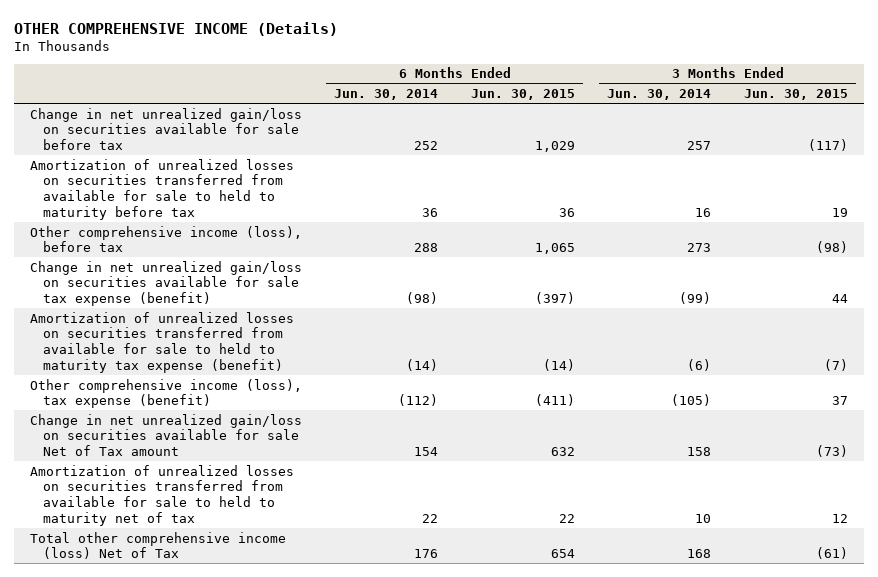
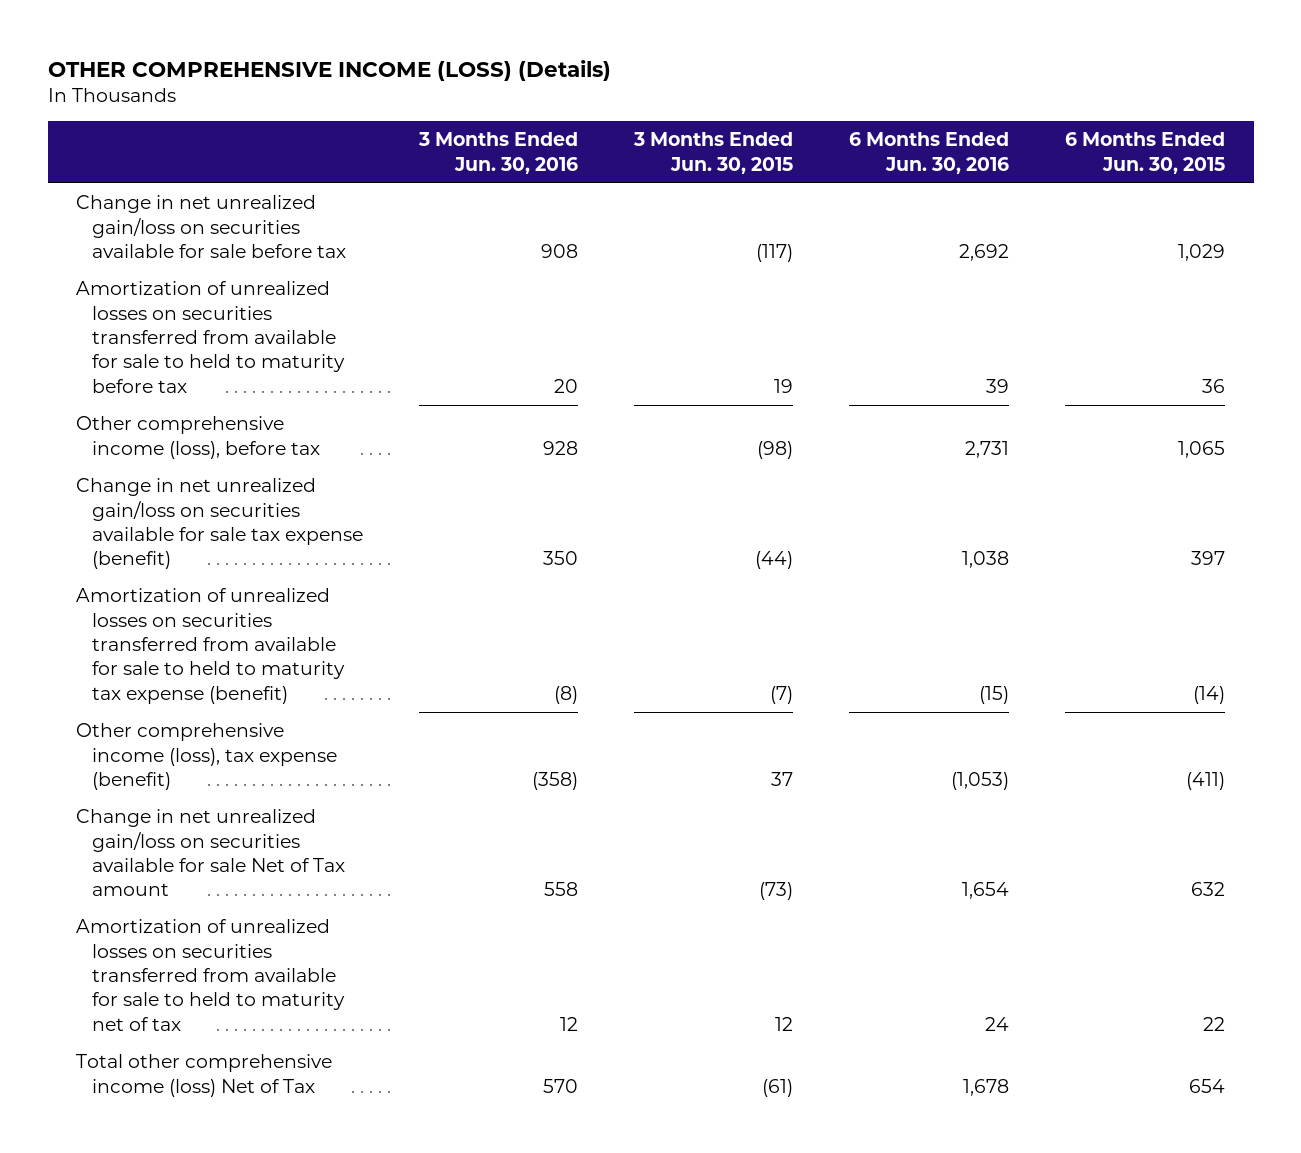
[13,21,338,36] OTHER COMPREHENSIVE INCOME (Details) -> [47,59,611,81] OTHER COMPREHENSIVE INCOME (LOSS) (Details)
[334,89,439,101] Jun. 30, 2014 -> none
[607,89,712,101] Jun. 30, 2014 -> none
none -> [418,132,579,174] 3 Months Ended Jun. 30, 2016
none -> [849,132,1010,174] 6 Months Ended Jun. 30, 2016
[534,292,575,305] (397) -> [1191,551,1226,566] 397
[831,294,848,304] 44 -> [755,551,794,570] (44)

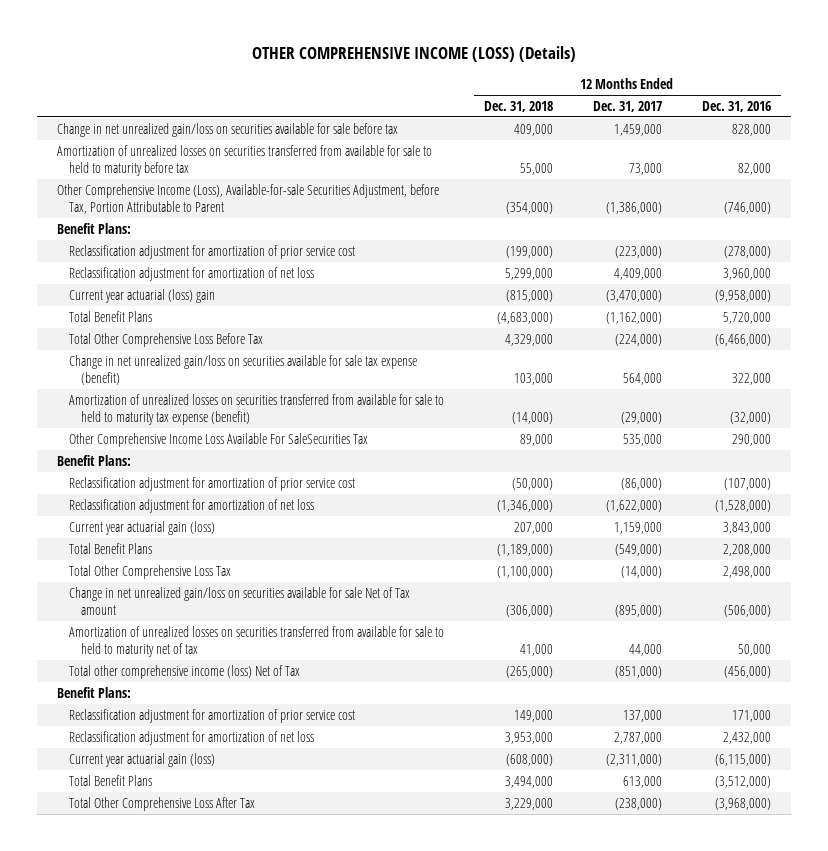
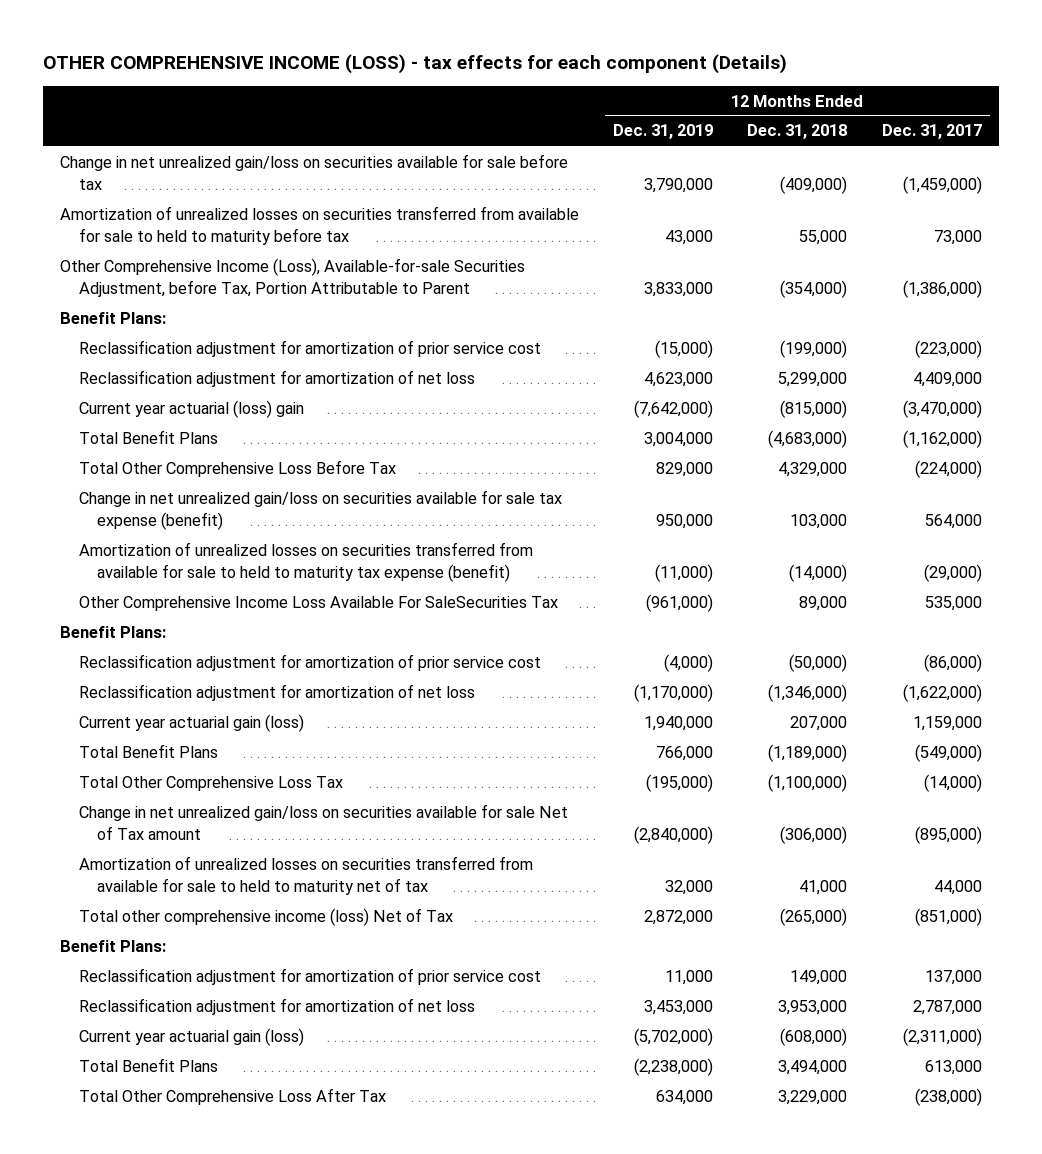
[251,46,576,63] OTHER COMPREHENSIVE INCOME (LOSS) (Details) -> [43,53,788,74] OTHER COMPREHENSIVE INCOME (LOSS) - tax effects for each component (Details)
[701,101,771,113] Dec. 31, 2016 -> none
none -> [613,124,714,140] Dec. 31, 2019
[514,123,554,136] 409,000 -> [780,175,848,194] (409,000)
[613,123,662,136] 1,459,000 -> [902,175,982,194] (1,459,000)

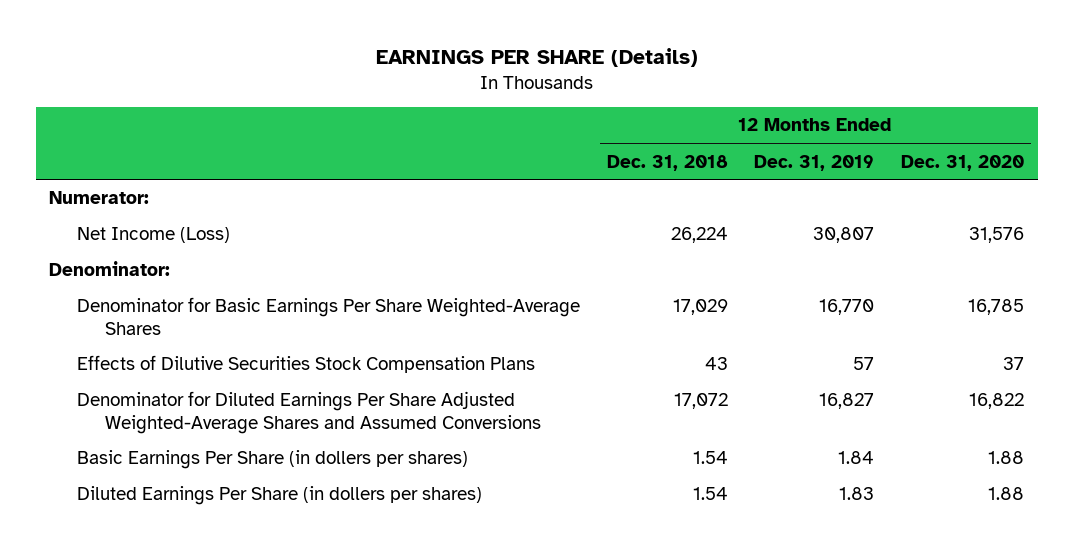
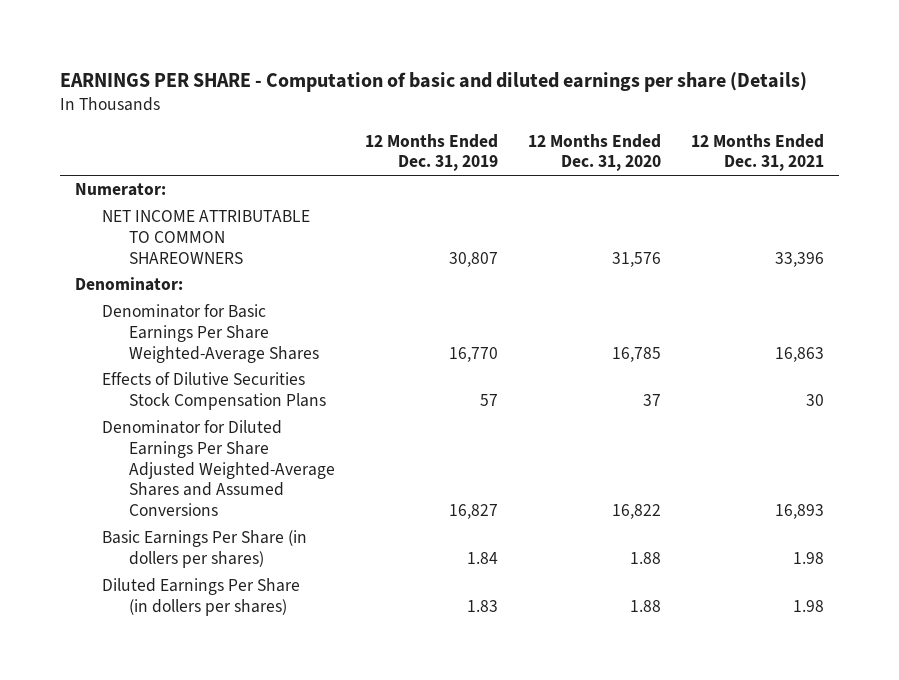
[375,48,698,68] EARNINGS PER SHARE (Details) -> [59,71,807,92] EARNINGS PER SHARE - Computation of basic and diluted earnings per share (Details)
[606,154,728,171] Dec. 31, 2018 -> none
none -> [691,133,825,172] 12 Months Ended Dec. 31, 2021
[77,227,231,244] Net Income (Loss) -> [101,210,310,264] NET INCOME ATTRIBUTABLE TO COMMON SHAREOWNERS

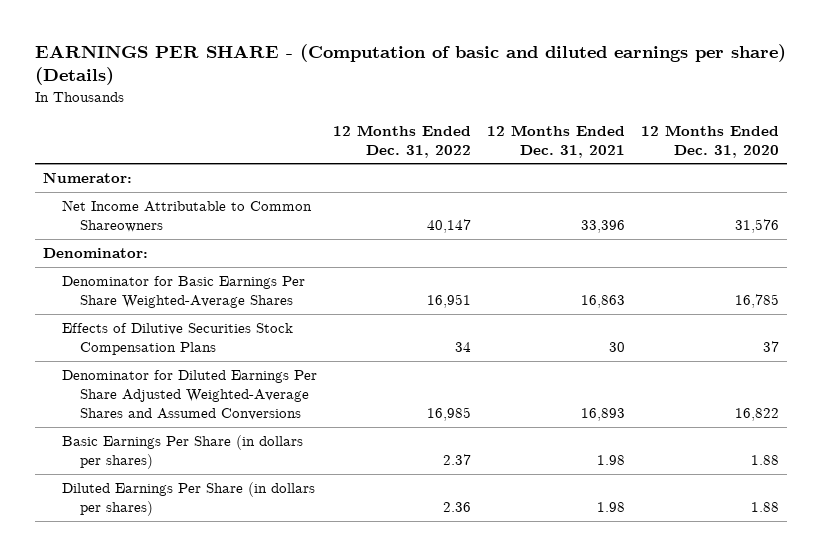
[59,71,807,92] EARNINGS PER SHARE - Computation of basic and diluted earnings per share (Details) -> [34,44,786,86] EARNINGS PER SHARE - (Computation of basic and diluted earnings per share) (Details)
[365,133,499,172] 12 Months Ended Dec. 31, 2019 -> none
none -> [332,124,471,158] 12 Months Ended Dec. 31, 2022
[101,210,310,264] NET INCOME ATTRIBUTABLE TO COMMON SHAREOWNERS -> [61,200,312,233] Net Income Attributable to Common Shareowners
[101,530,307,568] Basic Earnings Per Share (in dollers per shares) -> [61,435,303,470] Basic Earnings Per Share (in dollars per shares)
[101,578,300,616] Diluted Earnings Per Share (in dollers per shares) -> [61,482,315,517] Diluted Earnings Per Share (in dollars per shares)

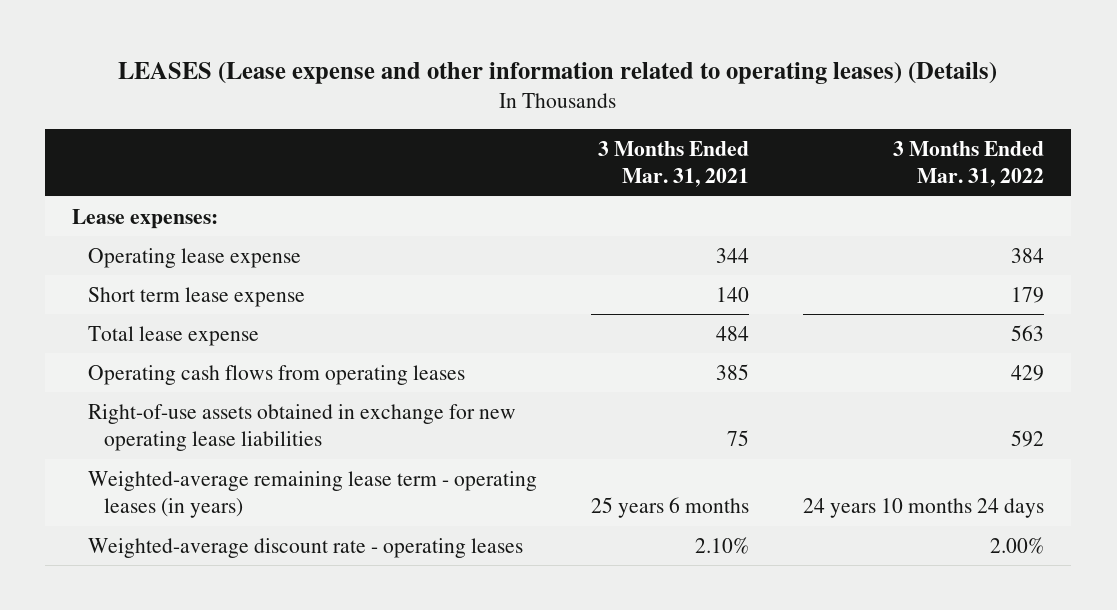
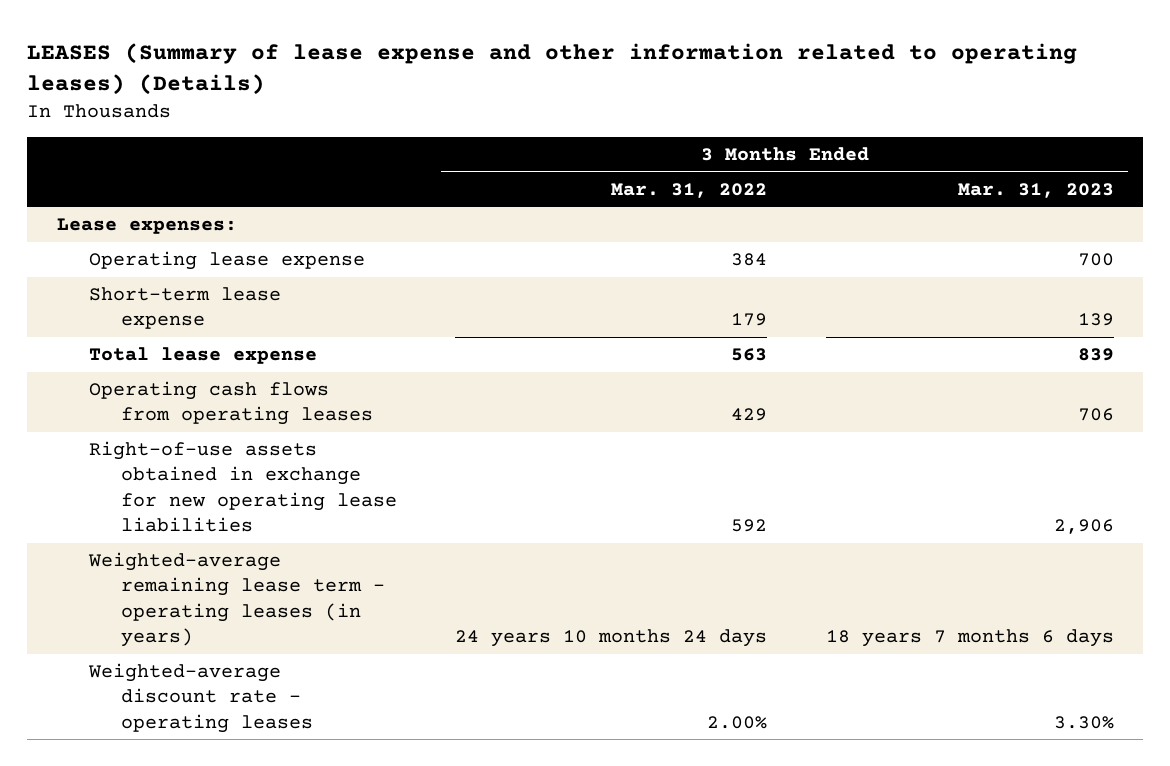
[118,61,998,84] LEASES (Lease expense and other information related to operating leases) (Details) -> [27,42,1078,95] LEASES (Summary of lease expense and other information related to operating leases) (Details)
[598,140,750,187] 3 Months Ended Mar. 31, 2021 -> none
none -> [957,183,1114,199] Mar. 31, 2023
[88,286,306,307] Short term lease expense -> [88,287,281,330] Short-term lease expense

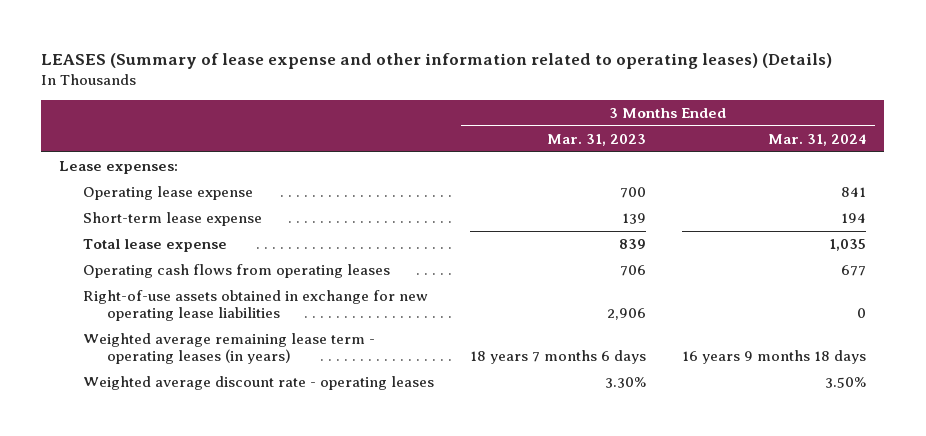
[611,183,768,199] Mar. 31, 2022 -> none
none -> [768,134,867,147] Mar. 31, 2024
[87,552,385,648] Weighted-average remaining lease term - operating leases (in years) -> [83,333,376,365] Weighted average remaining lease term - operating leases (in years)
[87,663,313,733] Weighted-average discount rate - operating leases -> [83,376,435,391] Weighted average discount rate - operating leases

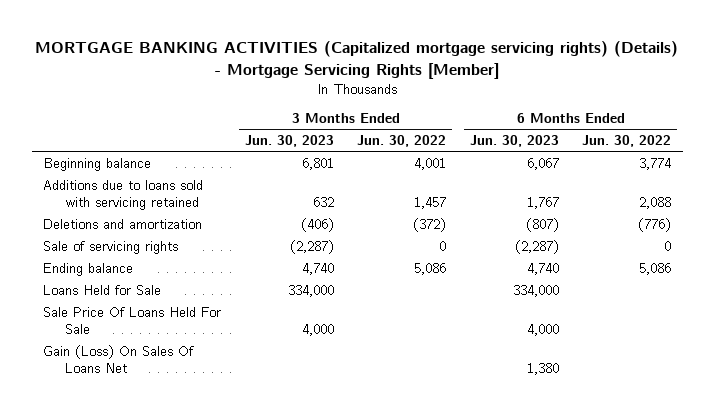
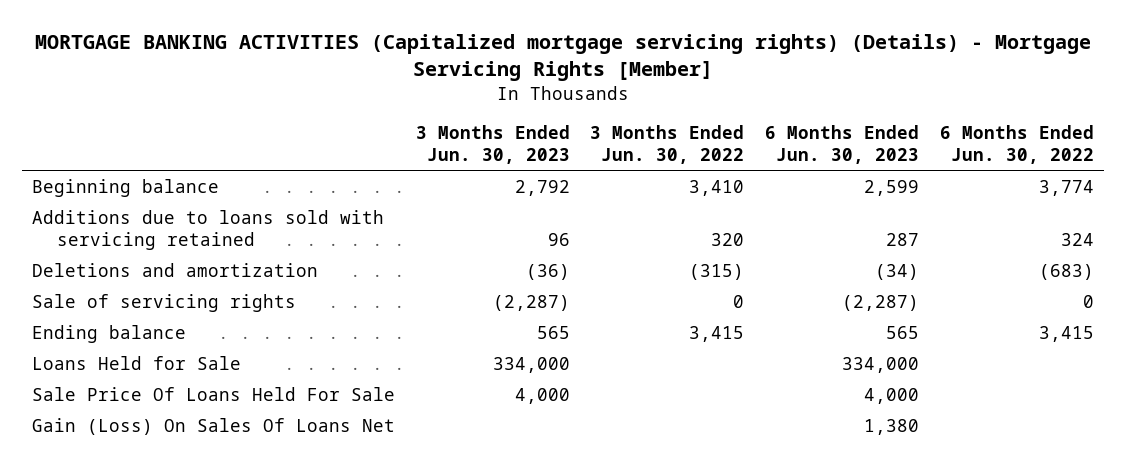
[301,157,334,170] 6,801 -> [514,179,570,196] 2,792
[414,157,447,170] 4,001 -> [689,179,745,196] 3,410
[526,157,559,170] 6,067 -> [863,179,919,196] 2,599
[312,196,334,207] 632 -> [547,232,570,246] 96
[414,196,447,209] 1,457 -> [711,232,745,246] 320
[526,196,559,209] 1,767 -> [885,232,919,246] 287
[639,196,672,209] 2,088 -> [1060,232,1094,246] 324
[300,217,334,232] (406) -> [525,263,570,280] (36)
[413,217,447,232] (372) -> [689,263,745,280] (315)
[525,217,559,232] (807) -> [874,263,919,280] (34)
[638,217,672,232] (776) -> [1038,263,1094,280] (683)
[301,262,334,275] 4,740 -> [536,325,570,339] 565
[414,262,447,275] 5,086 -> [689,325,745,342] 3,415
[526,262,559,275] 4,740 -> [885,325,919,339] 565
[639,262,672,275] 5,086 -> [1038,325,1094,342] 3,415

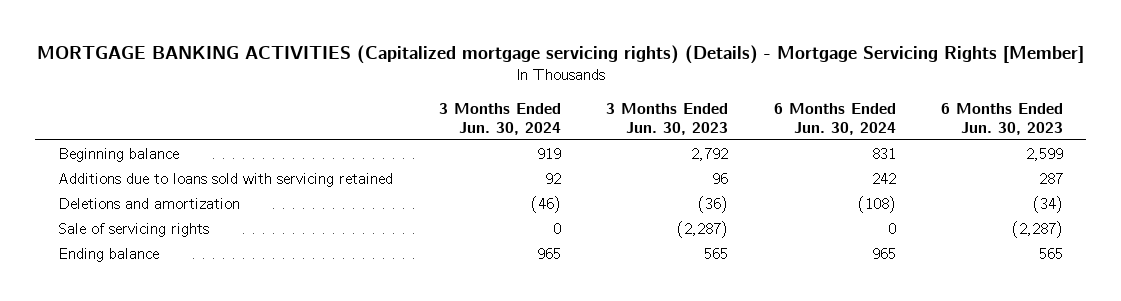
[590,125,745,165] 3 Months Ended Jun. 30, 2022 -> none
[939,125,1094,165] 6 Months Ended Jun. 30, 2022 -> none
none -> [438,102,561,135] 3 Months Ended Jun. 30, 2024
none -> [773,102,896,135] 6 Months Ended Jun. 30, 2024
[32,355,242,370] Loans Held for Sale -> none
[32,386,396,401] Sale Price Of Loans Held For Sale -> none
[32,417,396,435] Gain (Loss) On Sales Of Loans Net -> none

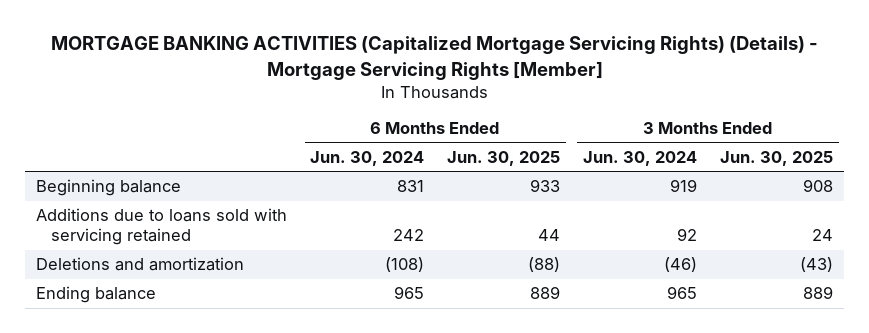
[36,45,1084,65] MORTGAGE BANKING ACTIVITIES (Capitalized mortgage servicing rights) (Details) - Mortgage Servicing Rights [Member] -> [50,36,818,80] MORTGAGE BANKING ACTIVITIES (Capitalized Mortgage Servicing Rights) (Details) - Mortgage Servicing Rights [Member]
[606,102,729,135] 3 Months Ended Jun. 30, 2023 -> none
[941,102,1064,135] 6 Months Ended Jun. 30, 2023 -> none
none -> [447,150,561,166] Jun. 30, 2025
none -> [720,150,834,166] Jun. 30, 2025
[57,223,209,238] Sale of servicing rights -> none

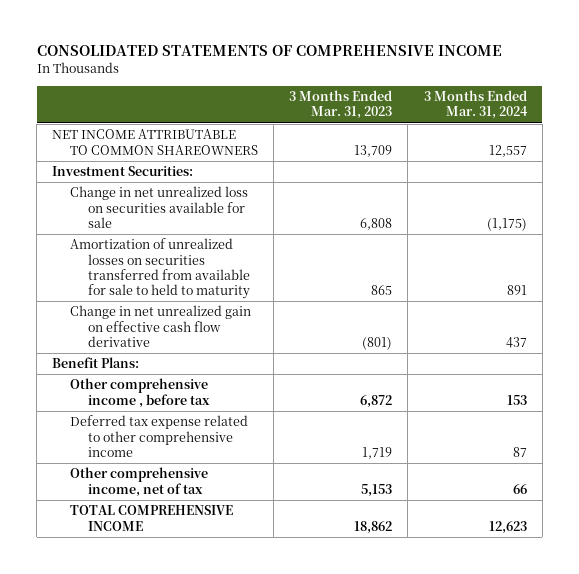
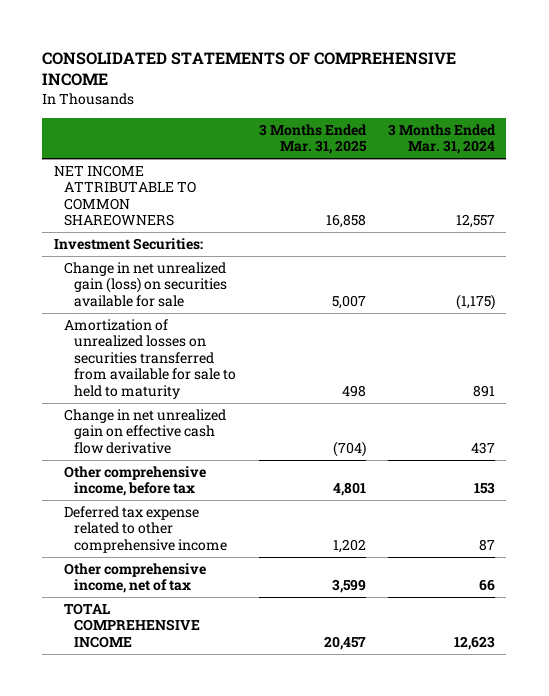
[289,90,393,120] 3 Months Ended Mar. 31, 2023 -> none
none -> [258,123,367,155] 3 Months Ended Mar. 31, 2025
[70,186,249,228] Change in net unrealized loss on securities available for sale -> [63,261,228,307] Change in net unrealized gain (loss) on securities available for sale
[52,357,140,369] Benefit Plans: -> none
[70,378,210,408] Other comprehensive income , before tax -> [63,465,206,497] Other comprehensive income, before tax

